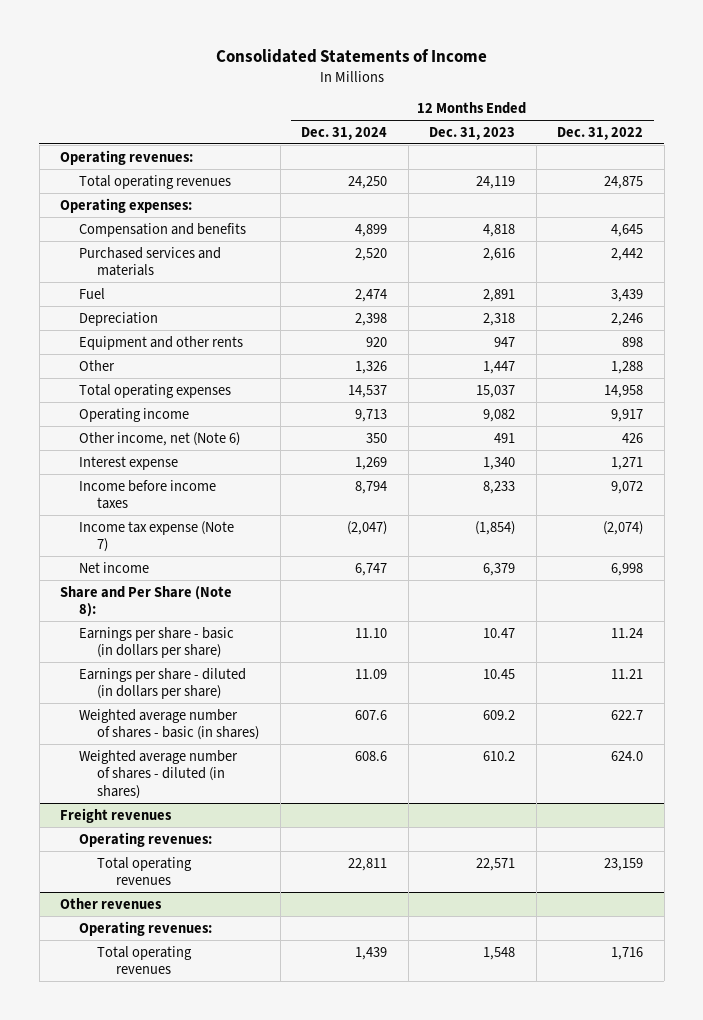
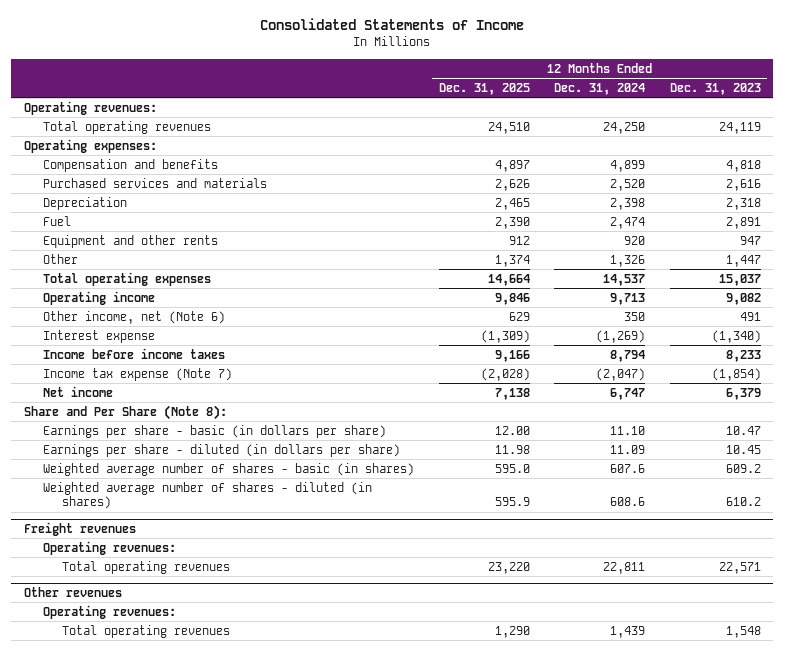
[557,126,644,140] Dec. 31, 2022 -> none
none -> [438,82,530,95] Dec. 31, 2025
[78,287,105,299] Fuel -> [42,215,71,226] Fuel
[355,456,388,470] 1,269 -> [596,329,646,343] (1,269)
[483,456,516,470] 1,340 -> [712,329,762,343] (1,340)

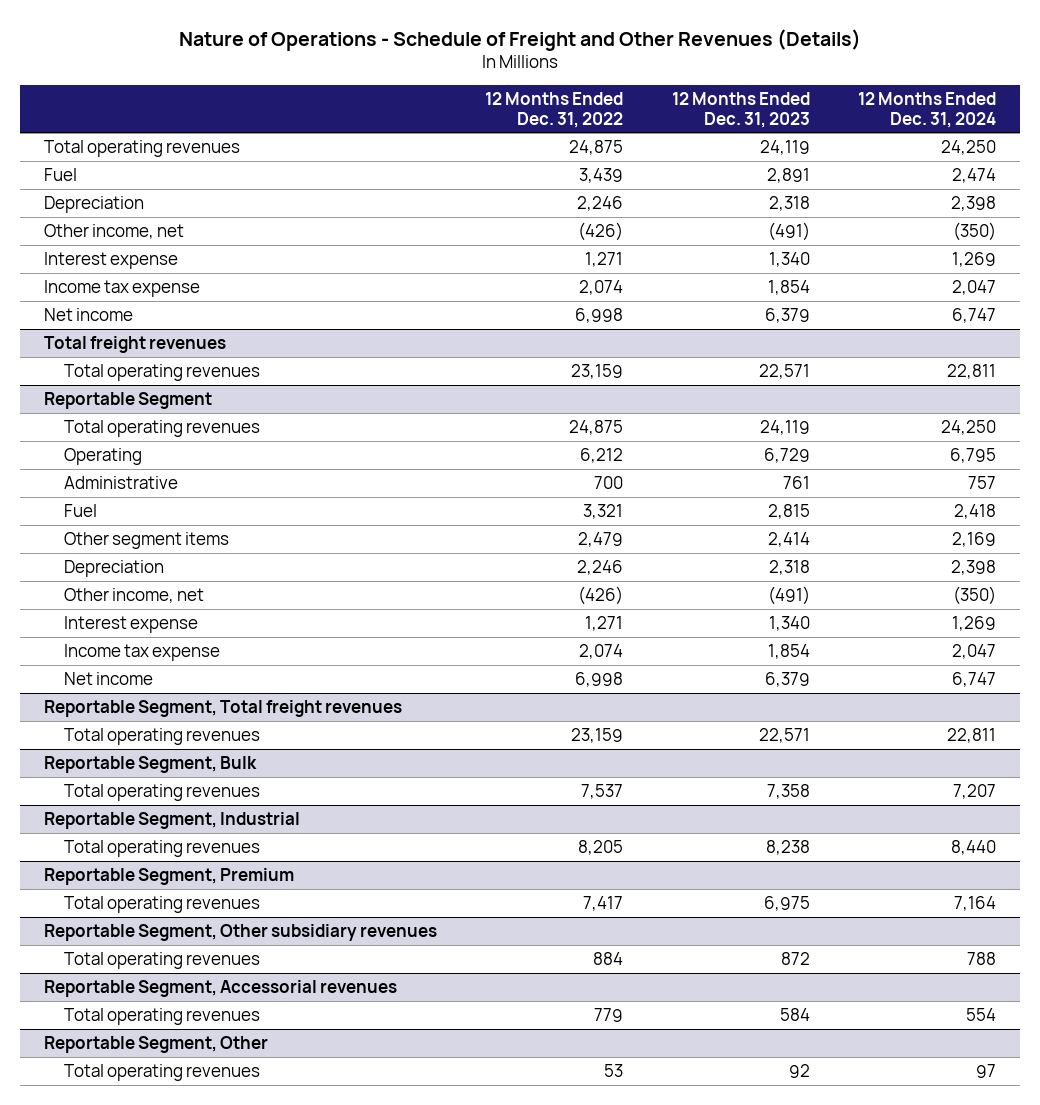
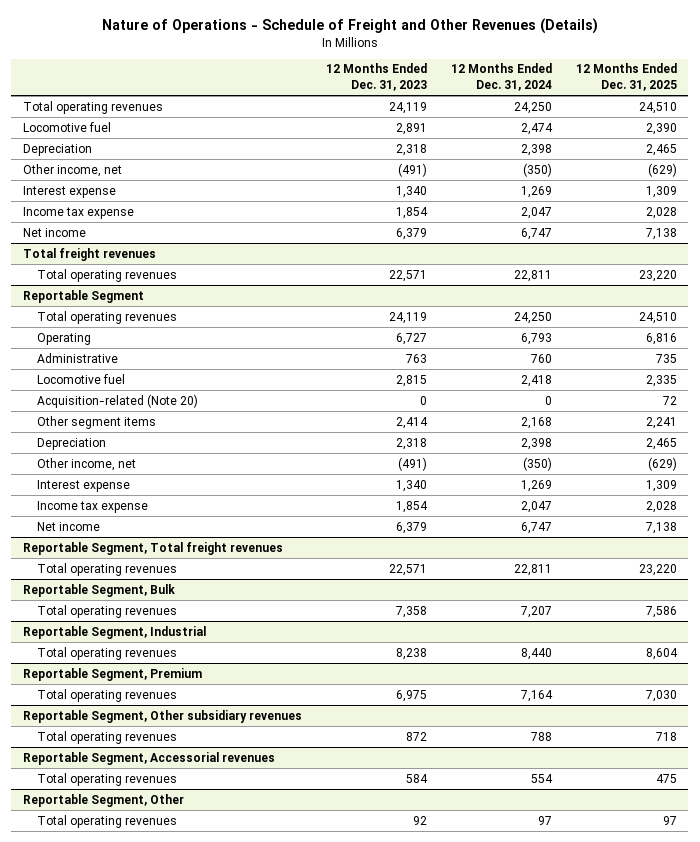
[485,92,624,128] 12 Months Ended Dec. 31, 2022 -> none
none -> [575,63,677,92] 12 Months Ended Dec. 31, 2025
[43,167,77,181] Fuel -> [23,121,112,132] Locomotive fuel
[763,447,810,463] 6,729 -> [395,332,427,345] 6,727
[949,447,996,463] 6,795 -> [520,332,552,345] 6,793
[782,475,810,489] 761 -> [405,353,427,363] 763
[967,475,996,489] 757 -> [530,353,552,363] 760
[64,503,98,517] Fuel -> [36,373,125,384] Locomotive fuel
none -> [36,393,198,408] Acquisition-related (Note 20)
[951,531,996,547] 2,169 -> [520,416,552,429] 2,168

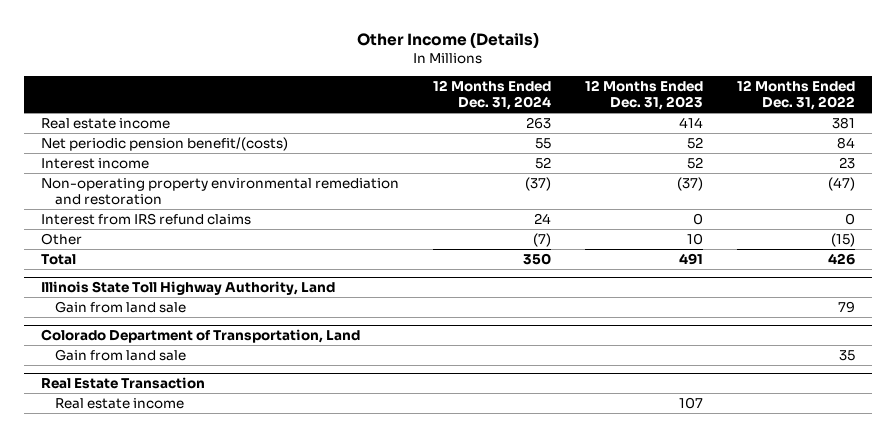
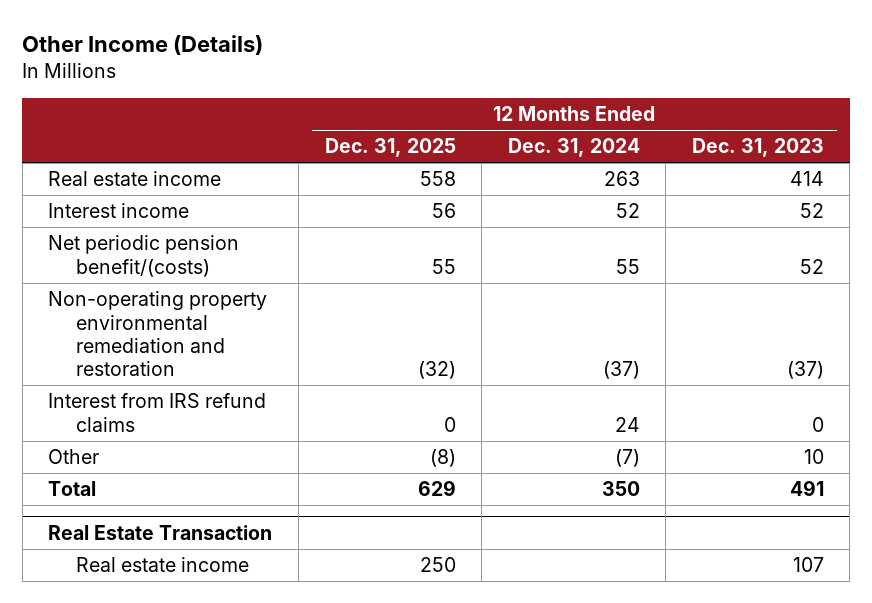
[736,79,855,111] 12 Months Ended Dec. 31, 2022 -> none
none -> [324,138,456,158] Dec. 31, 2025
[40,136,288,151] Net periodic pension benefit/(costs) -> [48,235,240,277] Net periodic pension benefit/(costs)
[40,280,335,295] Illinois State Toll Highway Authority, Land -> none
[54,300,186,313] Gain from land sale -> none
[40,328,360,343] Colorado Department of Transportation, Land -> none
[54,348,186,361] Gain from land sale -> none

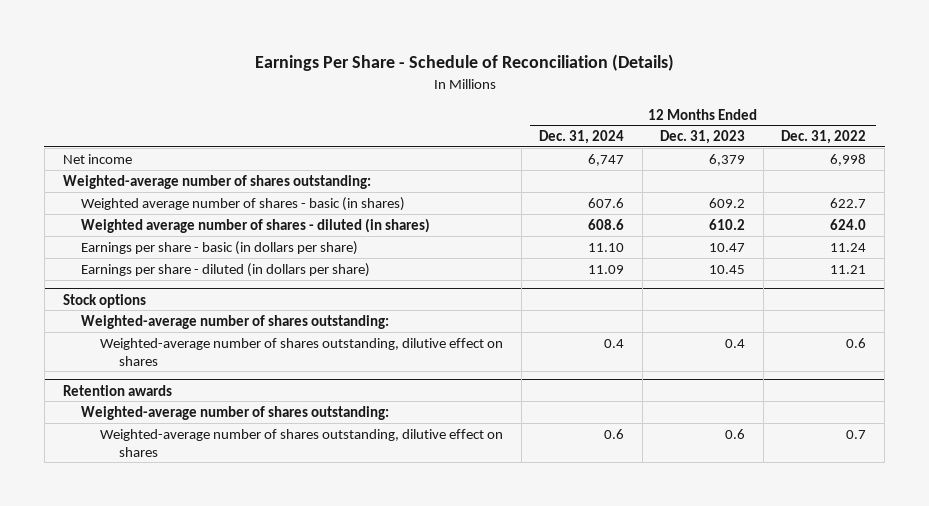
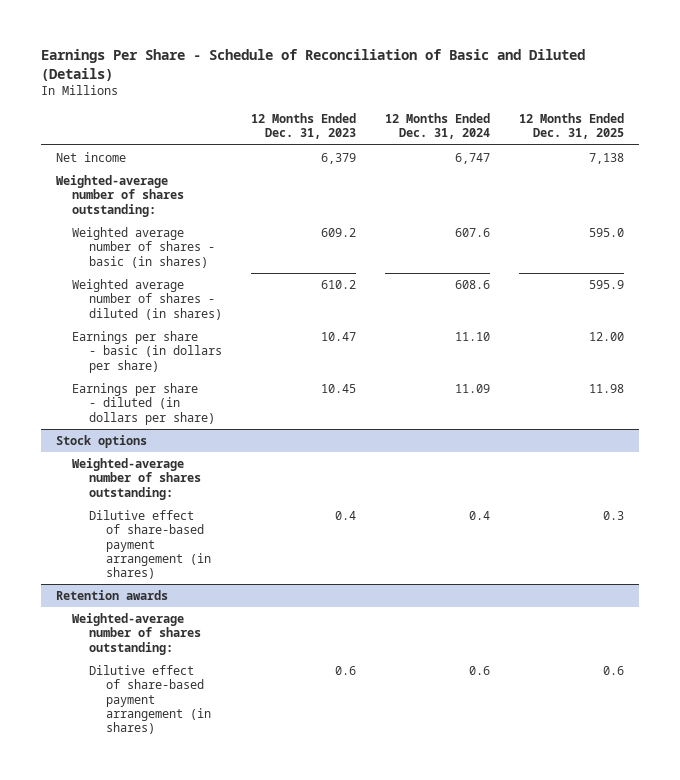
[254,54,674,72] Earnings Per Share - Schedule of Reconciliation (Details) -> [41,48,586,81] Earnings Per Share - Schedule of Reconciliation of Basic and Diluted (Details)
[781,130,867,145] Dec. 31, 2022 -> none
none -> [519,112,625,140] 12 Months Ended Dec. 31, 2025
[99,337,503,366] Weighted-average number of shares outstanding, dilutive effect on shares -> [89,509,211,580] Dilutive effect of share-based payment arrangement (in shares)
[99,428,503,457] Weighted-average number of shares outstanding, dilutive effect on shares -> [89,664,211,735] Dilutive effect of share-based payment arrangement (in shares)

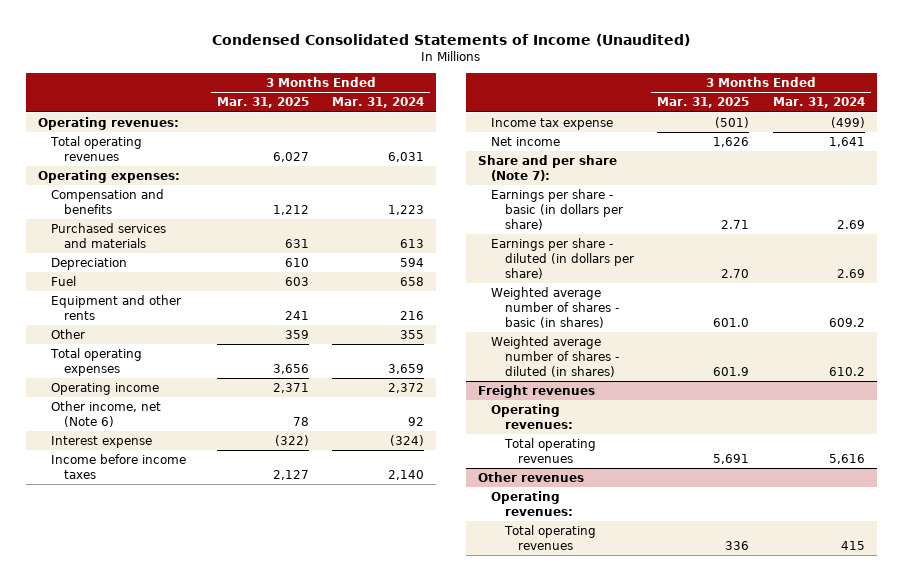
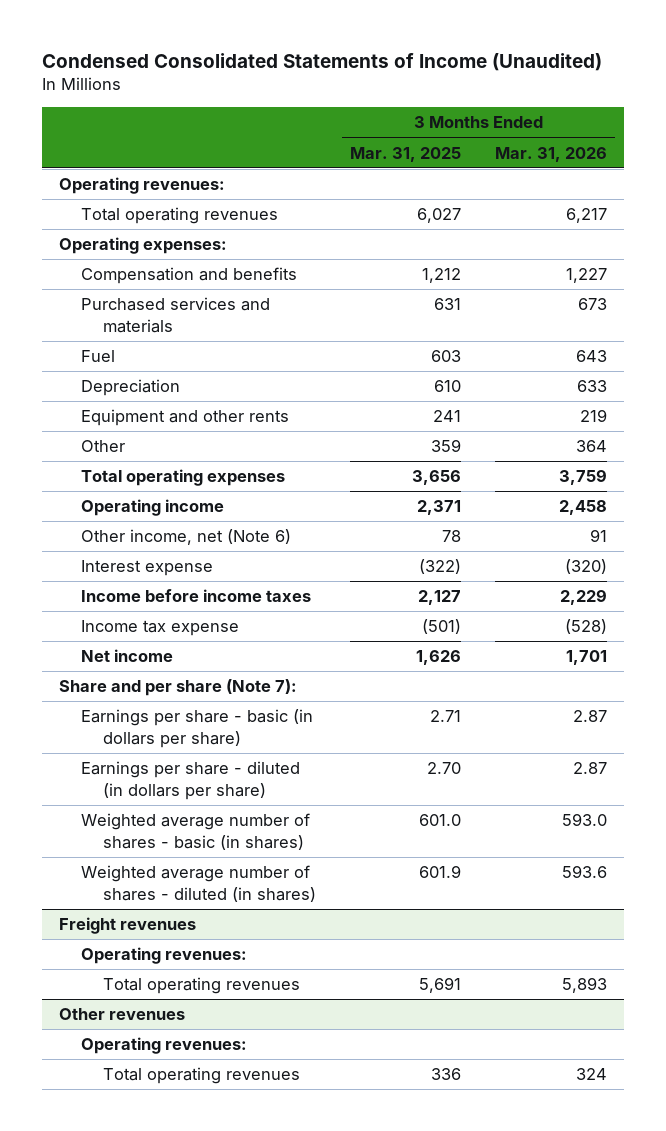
[332,97,425,109] Mar. 31, 2024 -> none
none -> [495,146,608,162] Mar. 31, 2026
[51,258,128,271] Depreciation -> [81,379,181,397] Depreciation

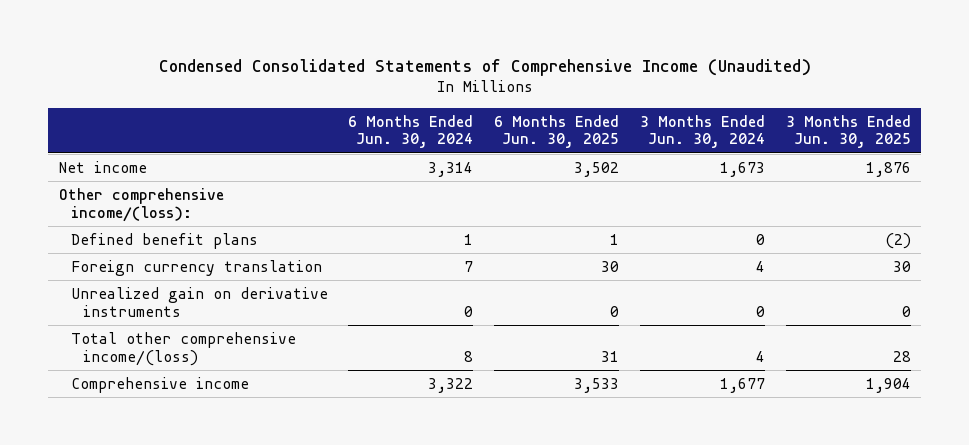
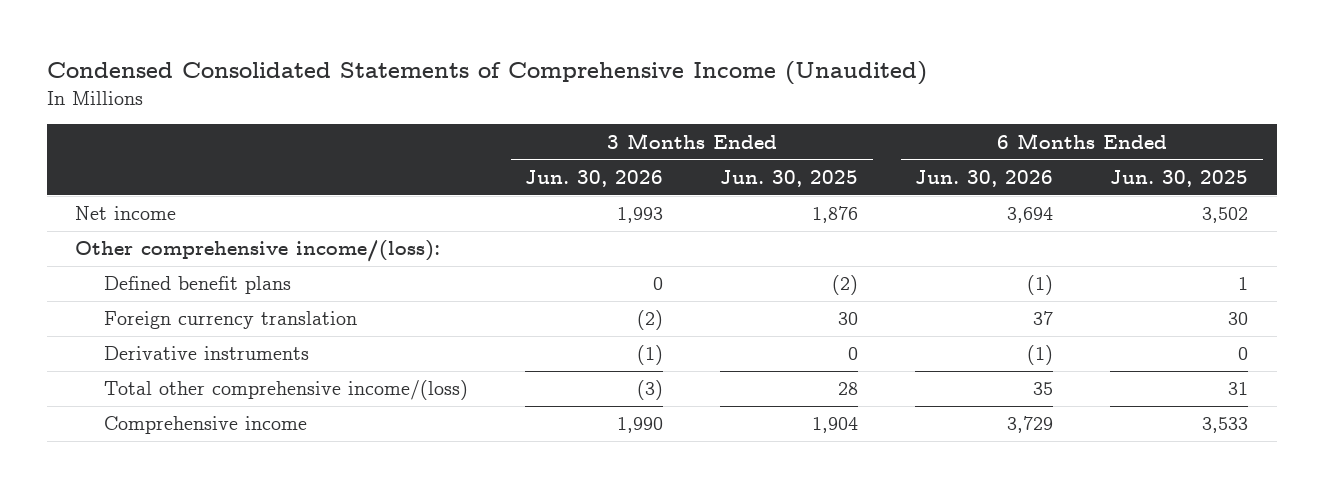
[348,114,474,149] 6 Months Ended Jun. 30, 2024 -> none
[639,114,765,149] 3 Months Ended Jun. 30, 2024 -> none
none -> [525,169,664,187] Jun. 30, 2026
none -> [915,169,1054,187] Jun. 30, 2026
[70,286,328,317] Unrealized gain on derivative instruments -> [104,346,310,361] Derivative instruments

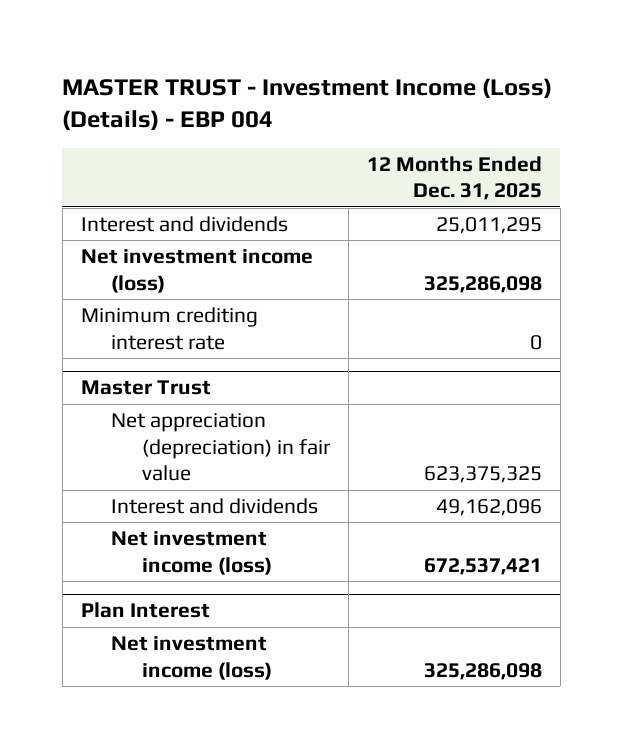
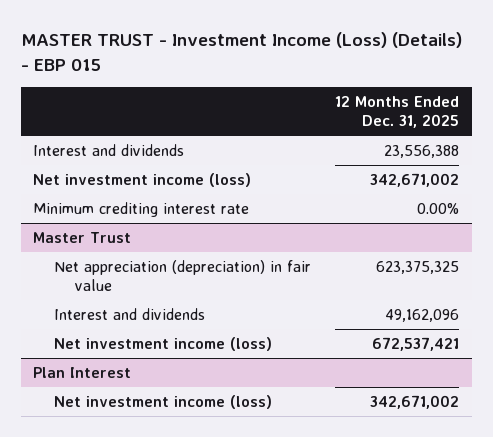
[62,77,553,131] MASTER TRUST - Investment Income (Loss) (Details) - EBP 004 -> [21,32,463,71] MASTER TRUST - Investment Income (Loss) (Details) - EBP 015
[435,216,542,234] 25,011,295 -> [384,144,460,158] 23,556,388
[423,275,542,293] 325,286,098 -> [370,172,460,187] 342,671,002
[529,334,542,350] 0 -> [417,202,460,214] 0.00%
[423,662,542,680] 325,286,098 -> [370,394,460,409] 342,671,002

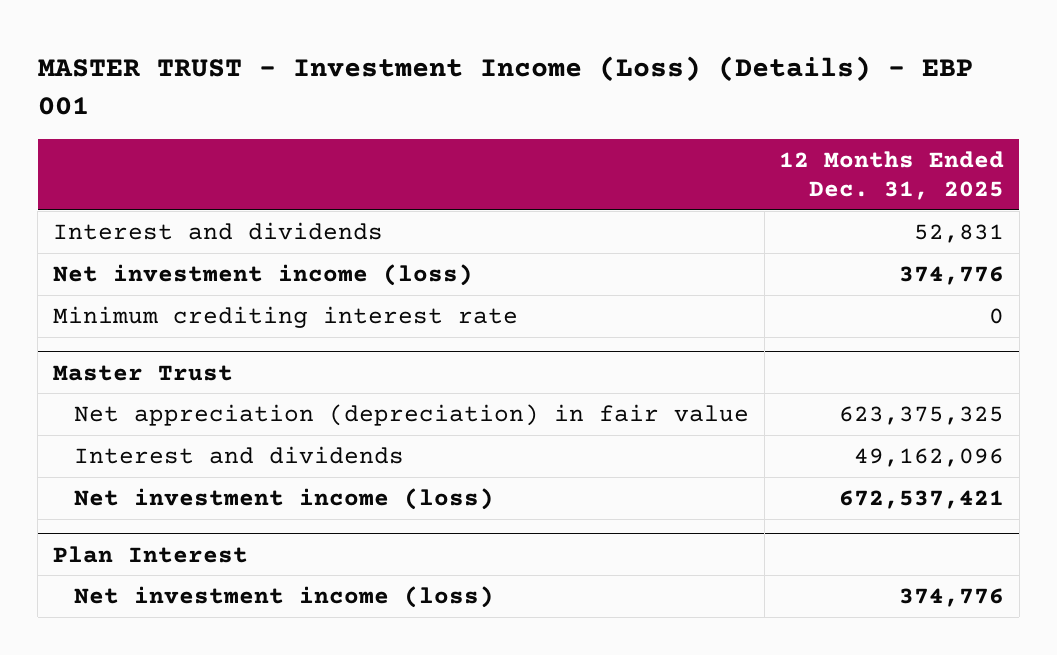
[21,32,463,71] MASTER TRUST - Investment Income (Loss) (Details) - EBP 015 -> [37,56,973,116] MASTER TRUST - Investment Income (Loss) (Details) - EBP 001
[384,144,460,158] 23,556,388 -> [914,224,1005,244] 52,831
[370,172,460,187] 342,671,002 -> [899,266,1005,286] 374,776
[417,202,460,214] 0.00% -> [989,308,1005,325] 0
[370,394,460,409] 342,671,002 -> [899,588,1005,608] 374,776

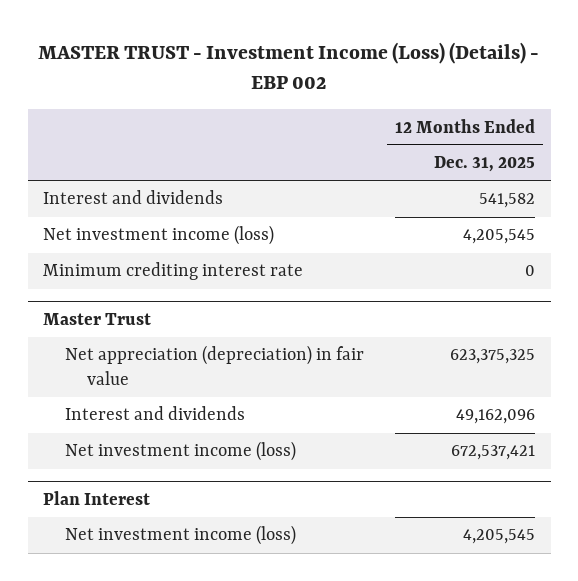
[37,56,973,116] MASTER TRUST - Investment Income (Loss) (Details) - EBP 001 -> [38,41,540,90] MASTER TRUST - Investment Income (Loss) (Details) - EBP 002
[914,224,1005,244] 52,831 -> [479,193,536,209] 541,582
[899,266,1005,286] 374,776 -> [463,229,536,245] 4,205,545
[899,588,1005,608] 374,776 -> [463,529,536,545] 4,205,545

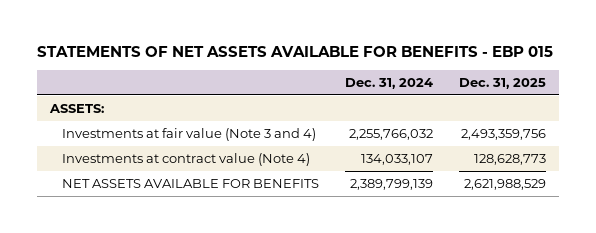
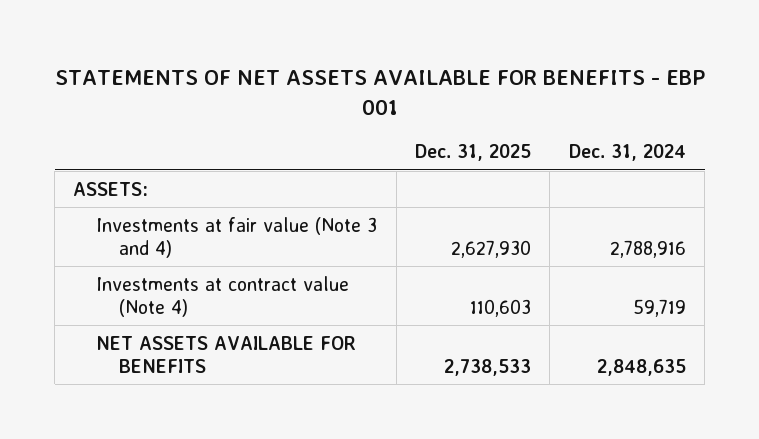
[37,46,554,58] STATEMENTS OF NET ASSETS AVAILABLE FOR BENEFITS - EBP 015 -> [54,69,705,115] STATEMENTS OF NET ASSETS AVAILABLE FOR BENEFITS - EBP 001
[349,128,434,140] 2,255,766,032 -> [609,240,686,259] 2,788,916
[461,128,547,140] 2,493,359,756 -> [450,240,531,259] 2,627,930
[361,153,434,165] 134,033,107 -> [632,299,686,318] 59,719
[474,153,547,165] 128,628,773 -> [469,299,531,318] 110,603
[350,178,434,190] 2,389,799,139 -> [596,359,686,377] 2,848,635
[464,178,547,190] 2,621,988,529 -> [443,359,531,377] 2,738,533

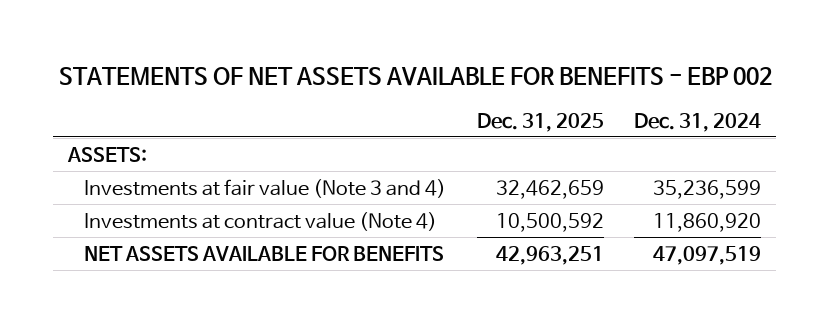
[54,69,705,115] STATEMENTS OF NET ASSETS AVAILABLE FOR BENEFITS - EBP 001 -> [58,66,772,86] STATEMENTS OF NET ASSETS AVAILABLE FOR BENEFITS - EBP 002
[450,240,531,259] 2,627,930 -> [495,179,604,199] 32,462,659
[609,240,686,259] 2,788,916 -> [653,179,762,199] 35,236,599
[469,299,531,318] 110,603 -> [495,212,604,232] 10,500,592
[632,299,686,318] 59,719 -> [653,212,762,232] 11,860,920
[443,359,531,377] 2,738,533 -> [495,245,604,265] 42,963,251
[596,359,686,377] 2,848,635 -> [653,245,762,265] 47,097,519

